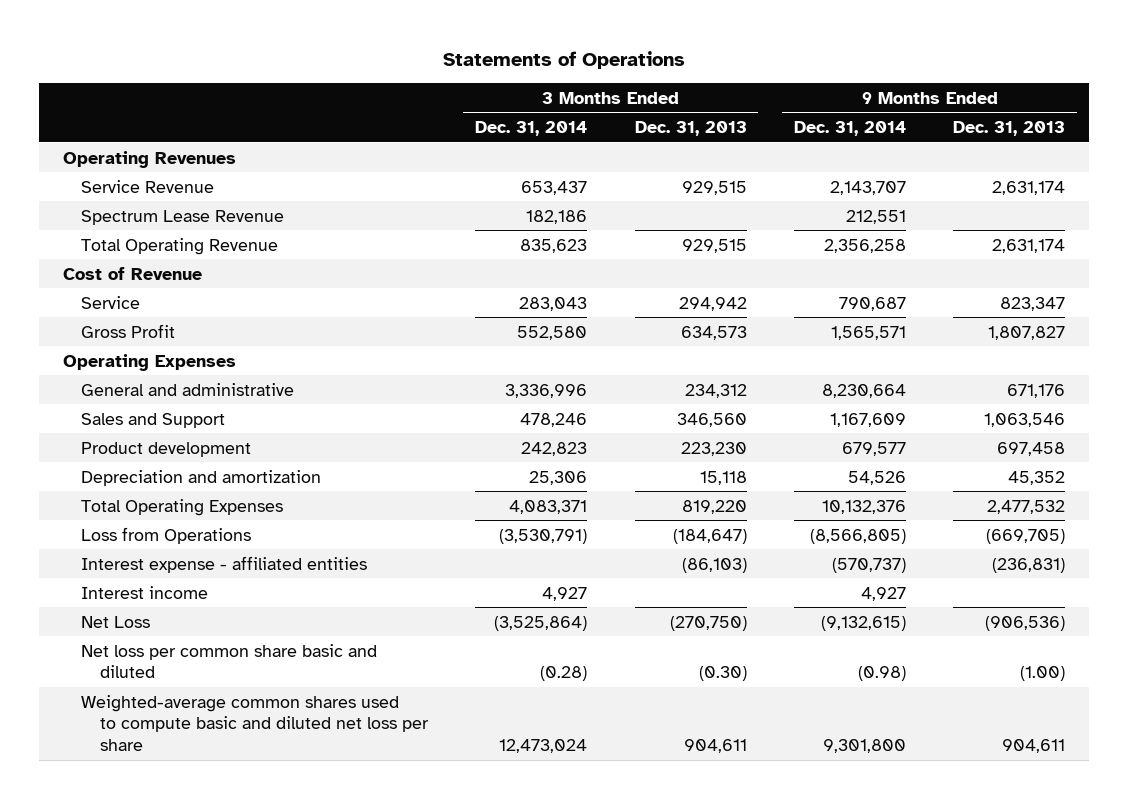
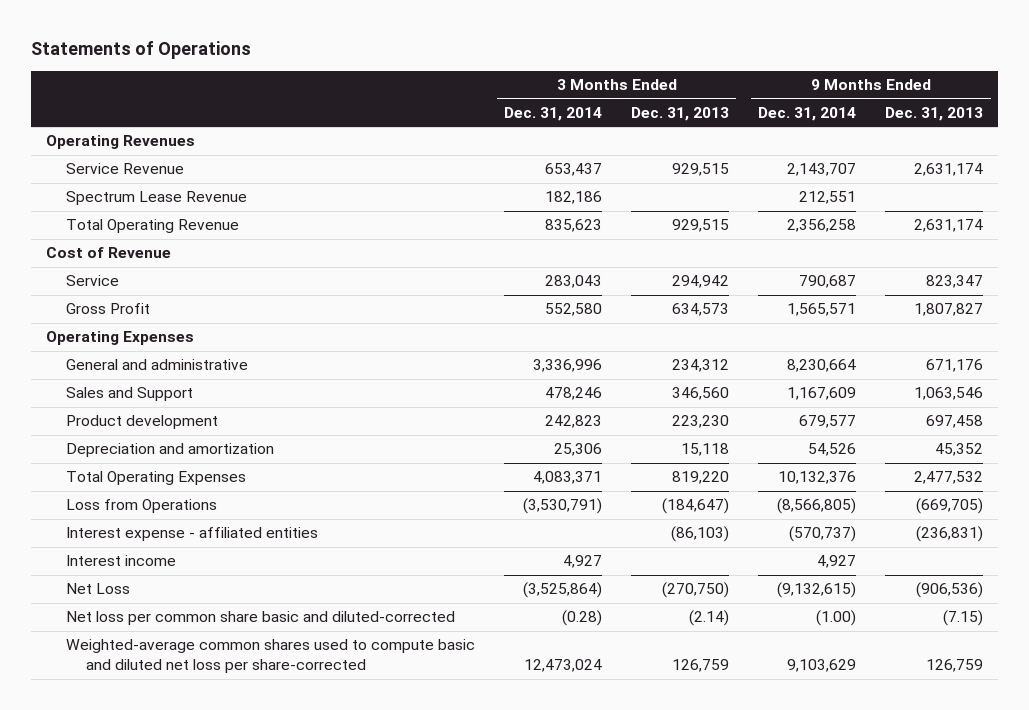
[81,643,378,679] Net loss per common share basic and diluted -> [65,611,455,626] Net loss per common share basic and diluted-corrected
[698,666,747,682] (0.30) -> [689,610,730,627] (2.14)
[857,666,906,682] (0.98) -> [816,610,857,627] (1.00)
[1020,666,1066,682] (1.00) -> [943,610,984,627] (7.15)
[81,694,429,752] Weighted-average common shares used to compute basic and diluted net loss per share -> [65,639,475,674] Weighted-average common shares used to compute basic and diluted net loss per share-corrected
[683,739,747,754] 904,611 -> [672,659,730,673] 126,759
[822,739,906,754] 9,301,800 -> [787,659,857,673] 9,103,629
[1002,739,1066,754] 904,611 -> [926,659,984,673] 126,759

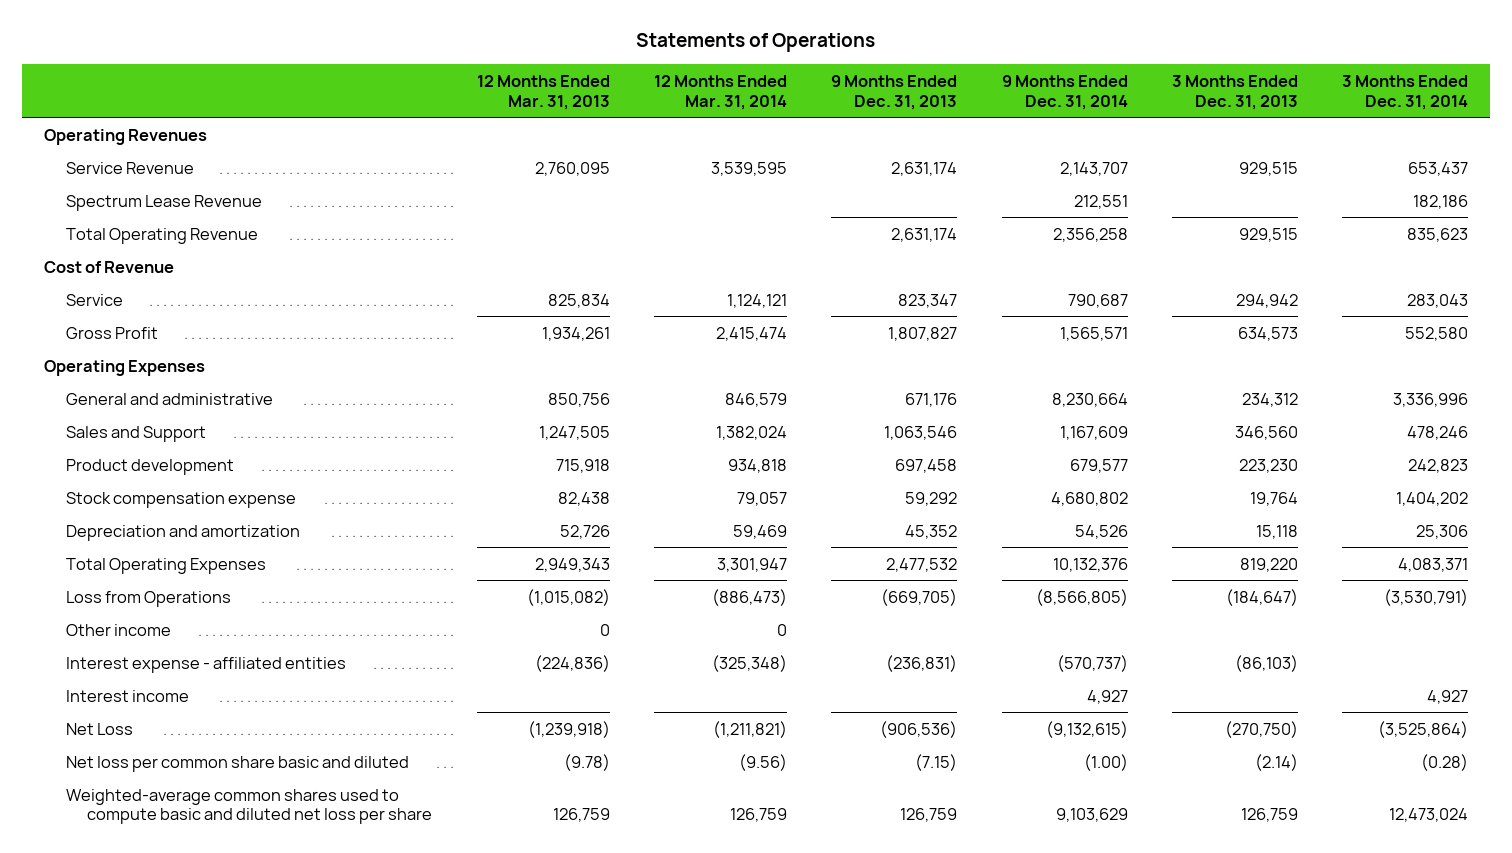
none -> [476,74,610,110] 12 Months Ended Mar. 31, 2013
none -> [653,74,787,110] 12 Months Ended Mar. 31, 2014
none -> [65,491,296,508] Stock compensation expense
none -> [65,623,171,636] Other income
[65,611,455,626] Net loss per common share basic and diluted-corrected -> [65,755,409,772] Net loss per common share basic and diluted
[65,639,475,674] Weighted-average common shares used to compute basic and diluted net loss per share-corrected -> [65,788,433,825] Weighted-average common shares used to compute basic and diluted net loss per share

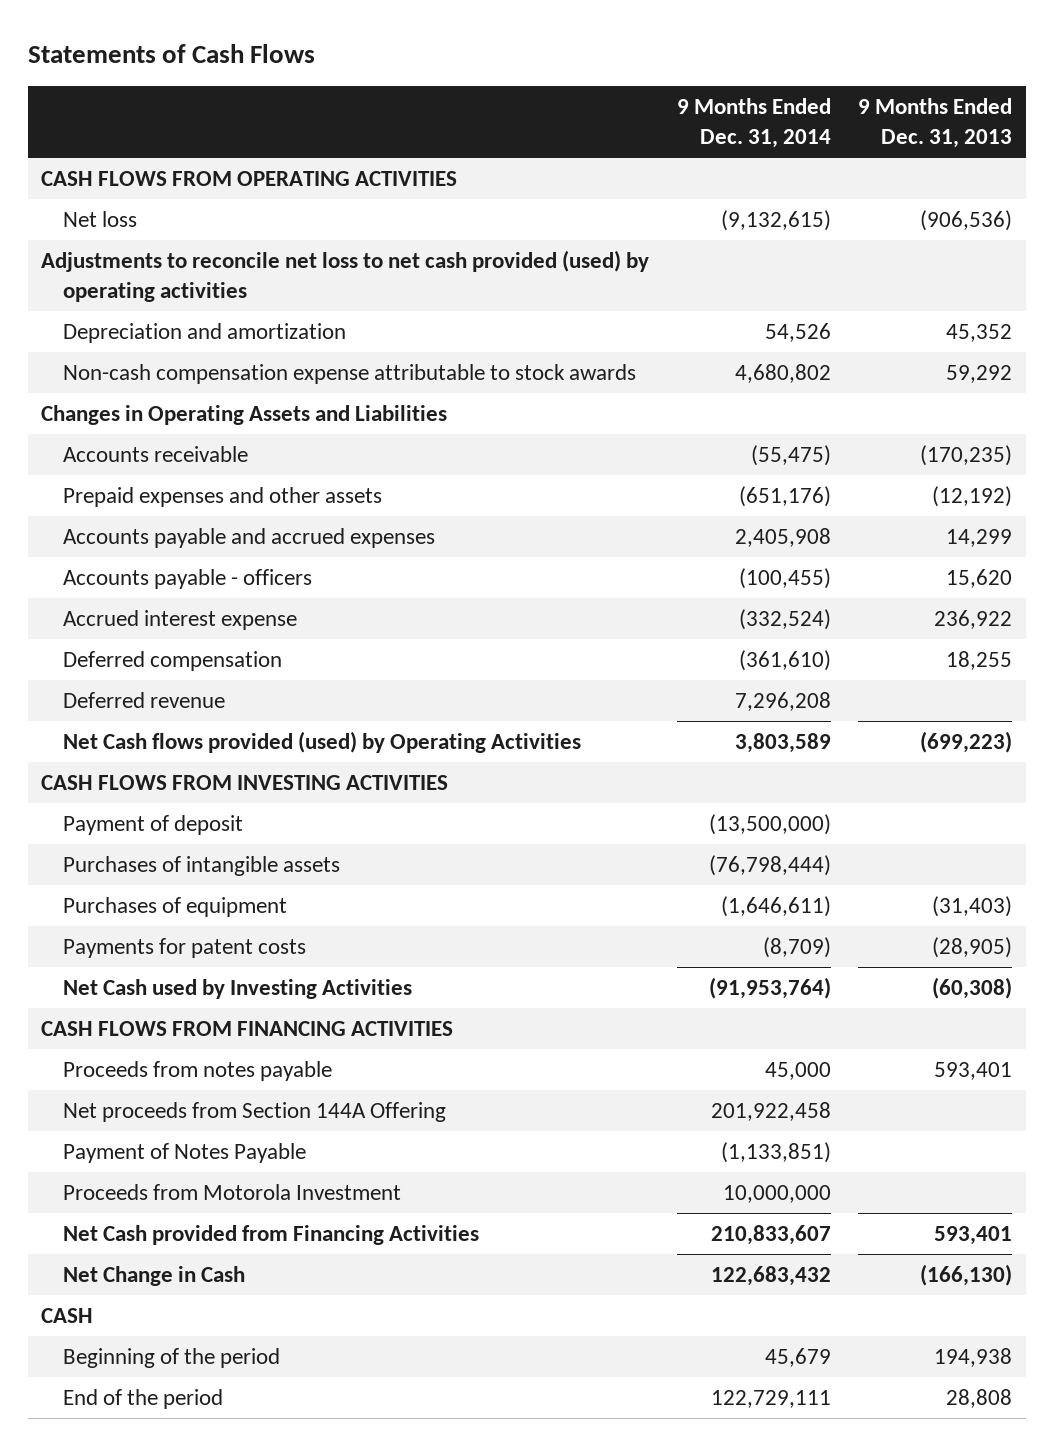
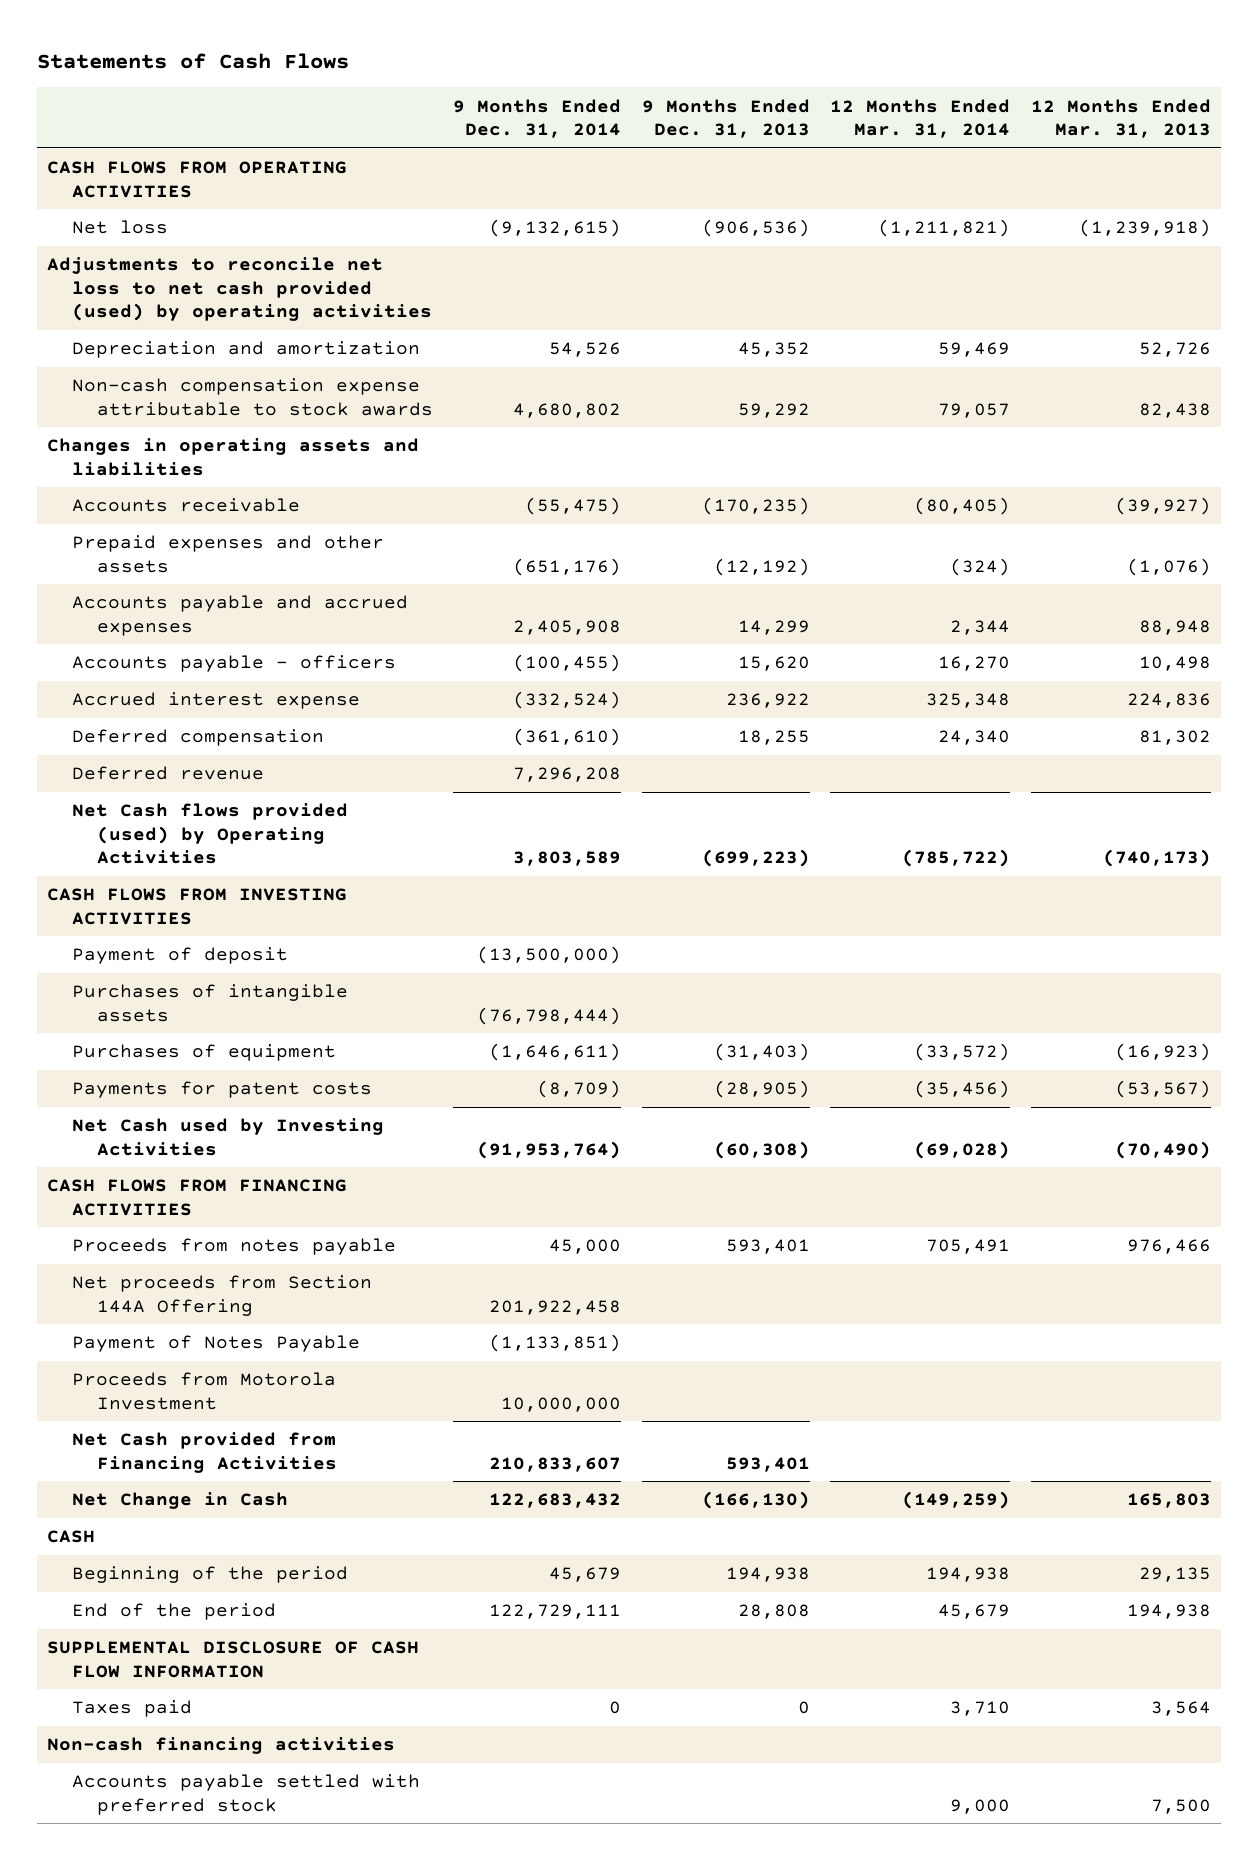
none -> [830,98,1011,139] 12 Months Ended Mar. 31, 2014
none -> [1030,98,1211,139] 12 Months Ended Mar. 31, 2013
[41,404,448,425] Changes in Operating Assets and Liabilities -> [47,438,420,476] Changes in operating assets and liabilities
none -> [47,1641,420,1678] SUPPLEMENTAL DISCLOSURE OF CASH FLOW INFORMATION
none -> [72,1700,193,1718] Taxes paid
none -> [47,1737,396,1755] Non-cash financing activities
none -> [72,1774,421,1815] Accounts payable settled with preferred stock

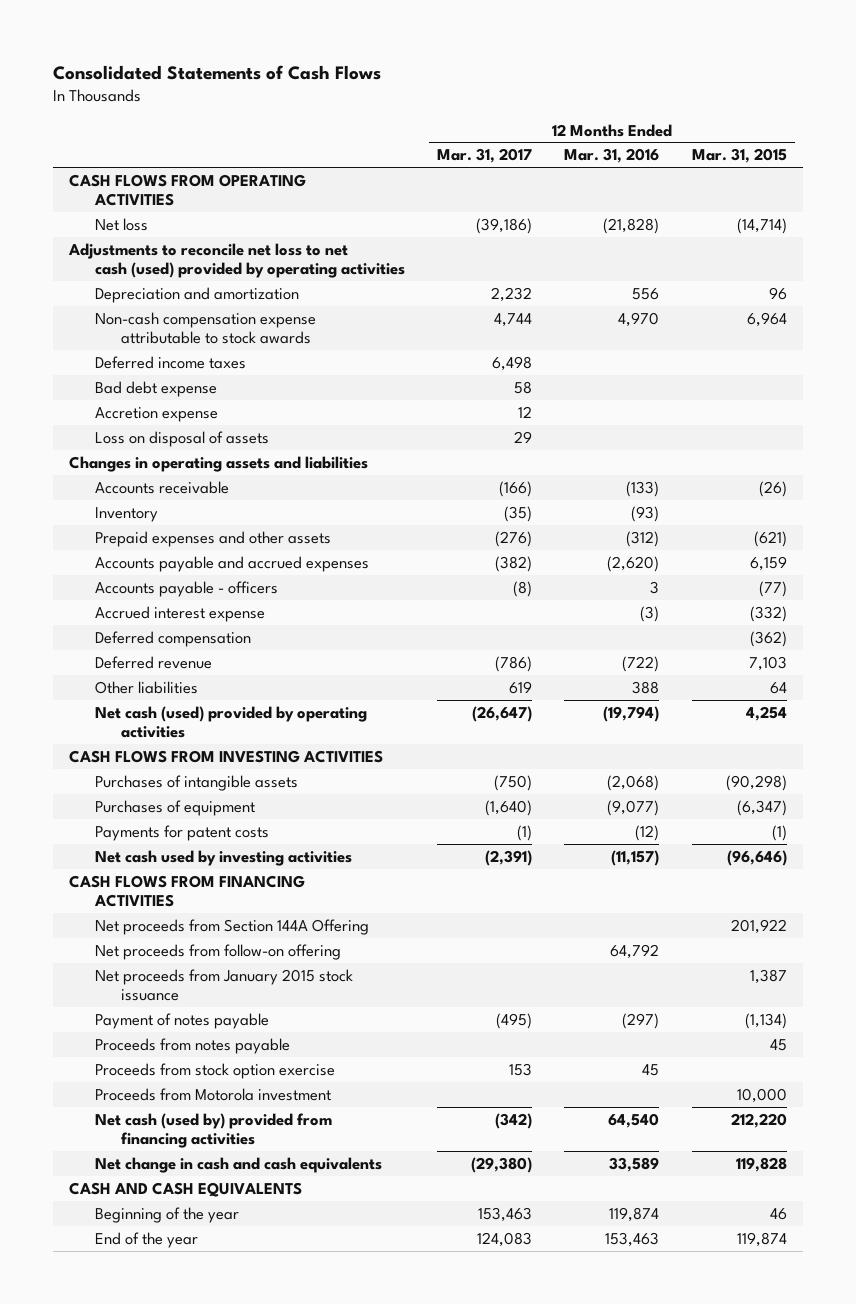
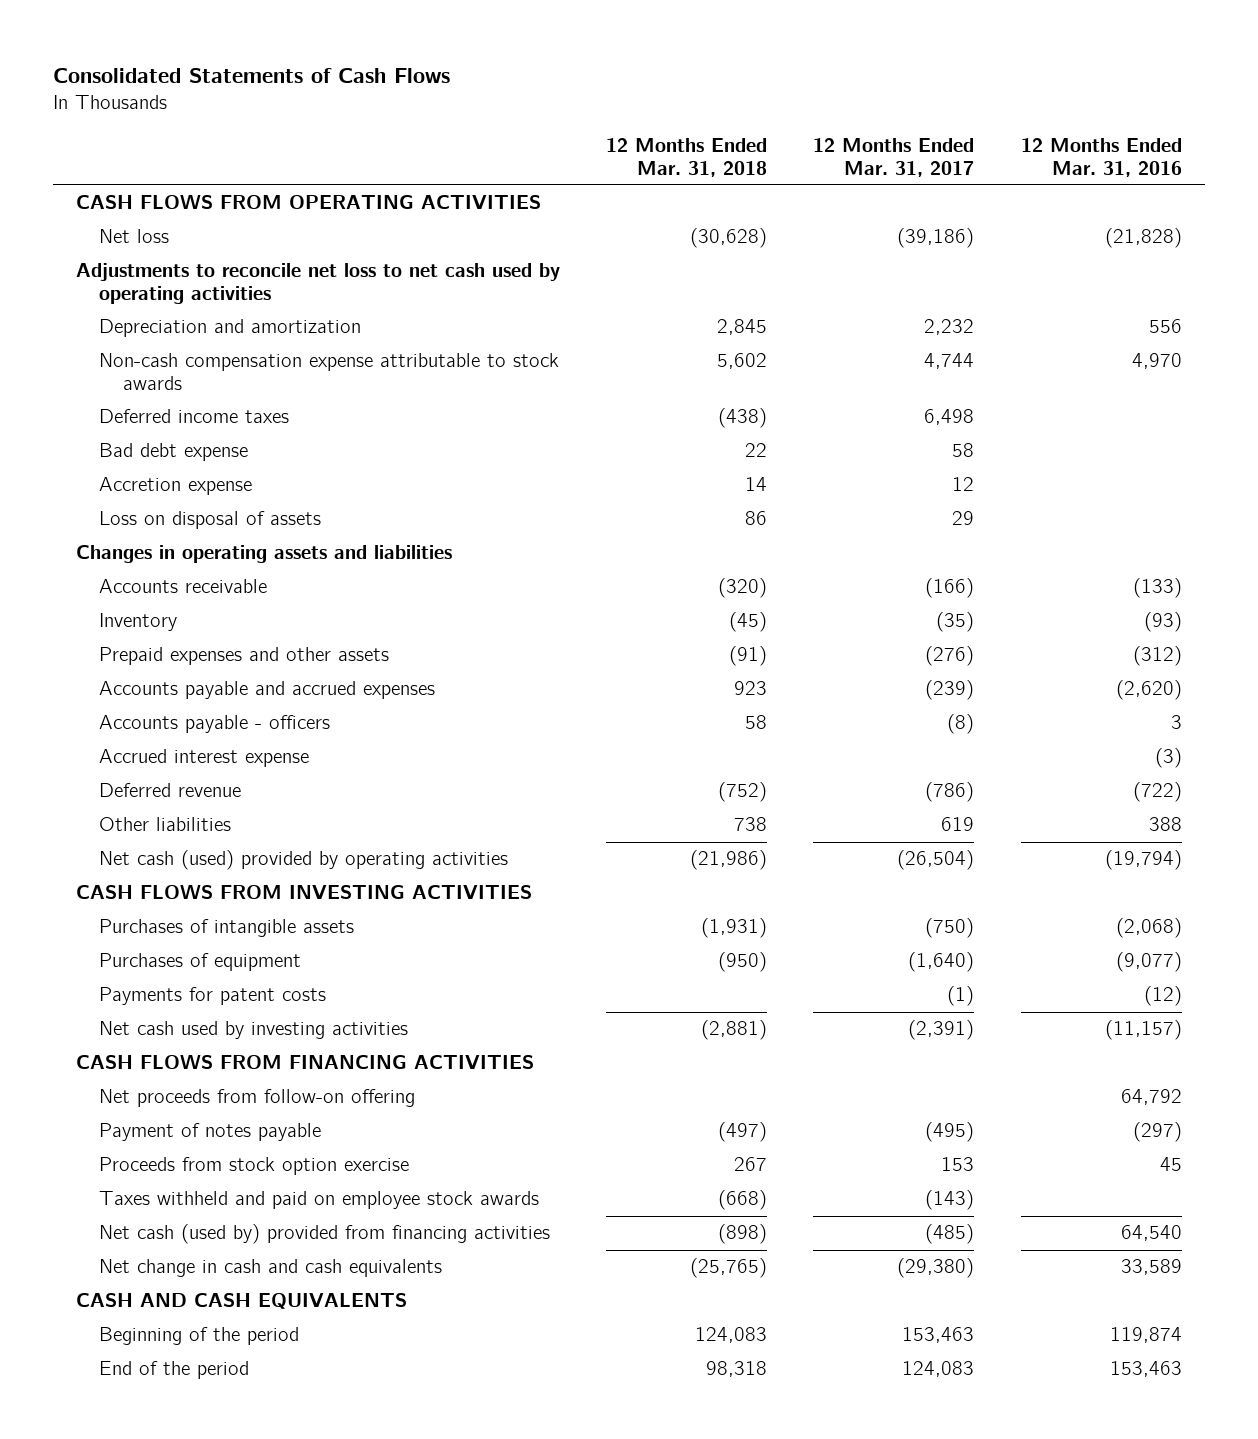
[691,148,787,164] Mar. 31, 2015 -> none
none -> [606,137,768,177] 12 Months Ended Mar. 31, 2018
[68,242,405,279] Adjustments to reconcile net loss to net cash (used) provided by operating activities -> [76,263,561,305] Adjustments to reconcile net loss to net cash used by operating activities
[495,555,533,572] (382) -> [925,680,975,701] (239)
[94,630,251,647] Deferred compensation -> none
[472,705,533,722] (26,647) -> [897,850,975,871] (26,504)
[94,918,369,935] Net proceeds from Section 144A Offering -> none
[94,968,353,1002] Net proceeds from January 2015 stock issuance -> none
[94,1037,290,1054] Proceeds from notes payable -> none
[94,1087,331,1101] Proceeds from Motorola investment -> none
none -> [99,1191,540,1210] Taxes withheld and paid on employee stock awards
[495,1112,533,1129] (342) -> [925,1224,975,1245] (485)
[94,1206,239,1223] Beginning of the year -> [99,1327,300,1346] Beginning of the period
[94,1231,198,1248] End of the year -> [99,1361,250,1380] End of the period

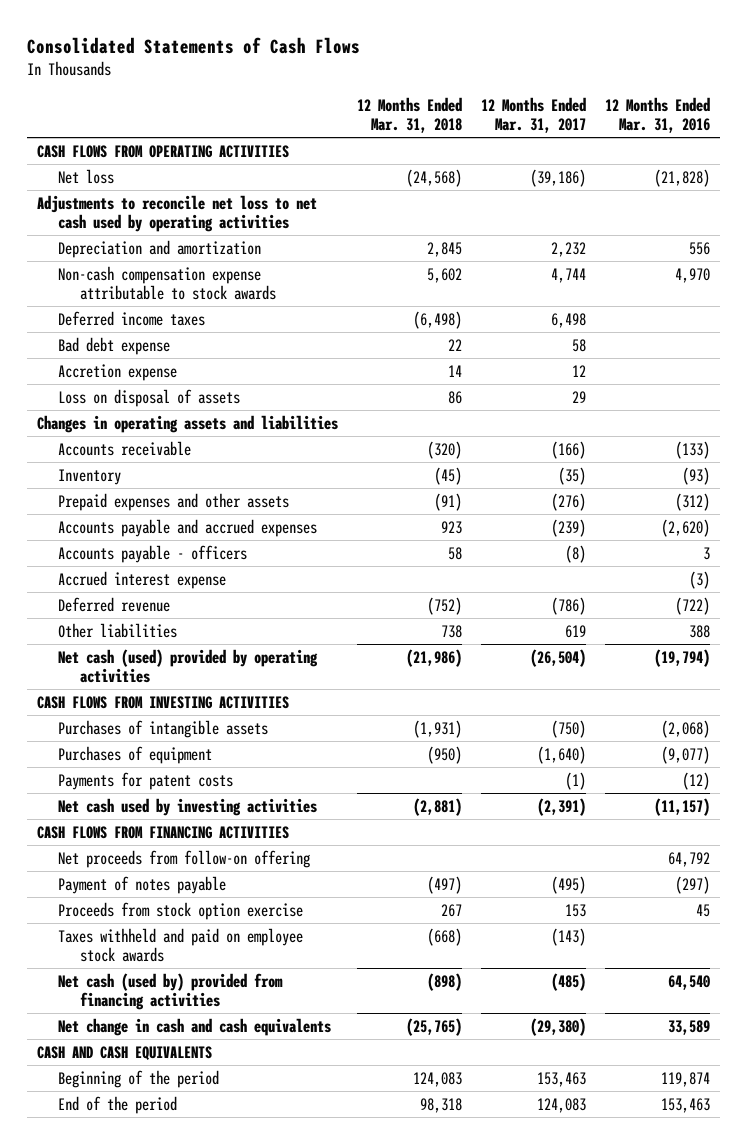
[690,228,768,249] (30,628) -> [405,168,462,187] (24,568)
[718,408,768,429] (438) -> [412,310,462,329] (6,498)

